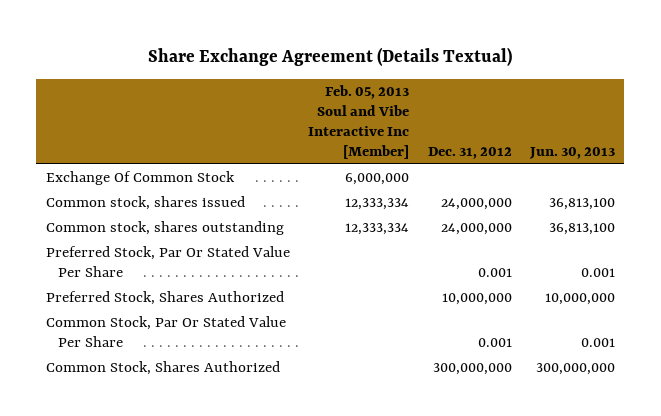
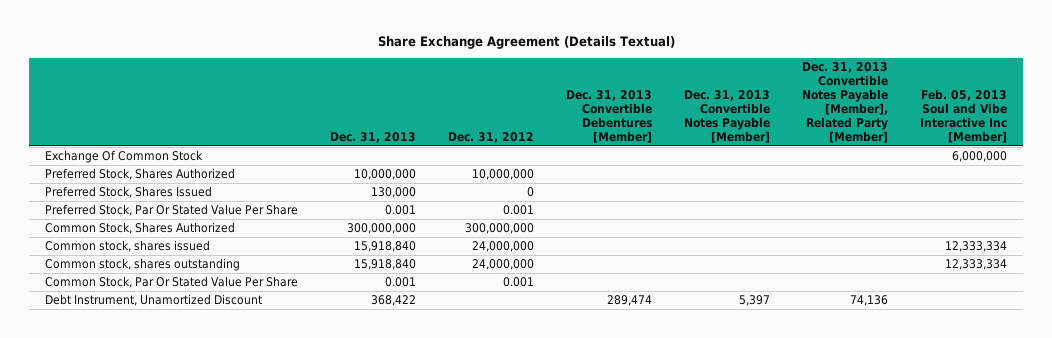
[528,147,615,160] Jun. 30, 2013 -> none
none -> [329,132,416,144] Dec. 31, 2013
none -> [565,89,652,144] Dec. 31, 2013 Convertible Debentures [Member]
none -> [683,89,770,144] Dec. 31, 2013 Convertible Notes Payable [Member]
none -> [801,61,888,144] Dec. 31, 2013 Convertible Notes Payable [Member], Related Party [Member]
[45,291,284,306] Preferred Stock, Shares Authorized -> [44,167,235,180] Preferred Stock, Shares Authorized
none -> [44,185,212,198] Preferred Stock, Shares Issued
[45,246,290,278] Preferred Stock, Par Or Stated Value Per Share -> [44,203,298,216] Preferred Stock, Par Or Stated Value Per Share
[45,361,280,376] Common Stock, Shares Authorized -> [44,221,235,234] Common Stock, Shares Authorized
none -> [44,293,262,306] Debt Instrument, Unamortized Discount

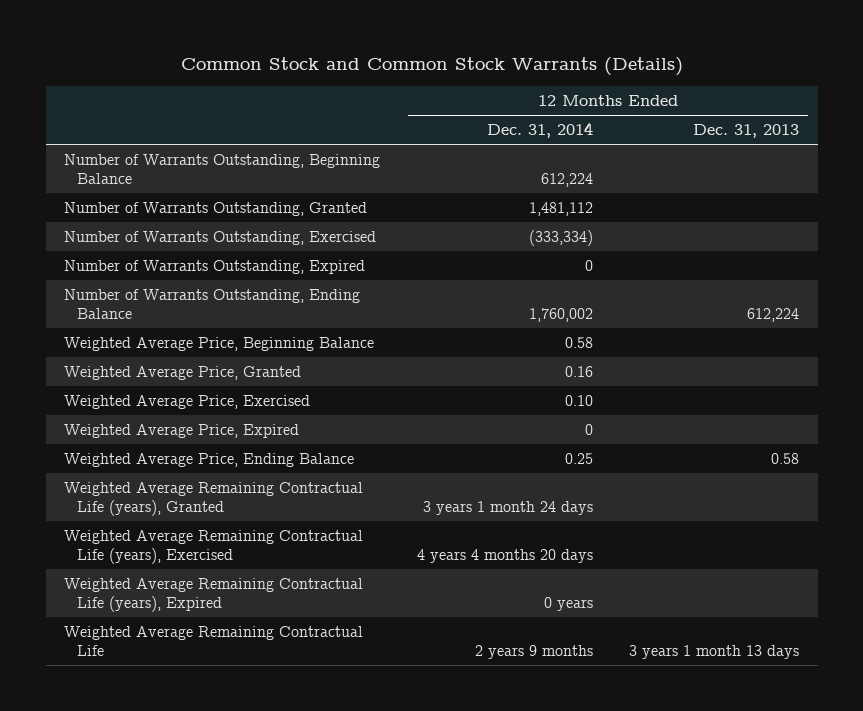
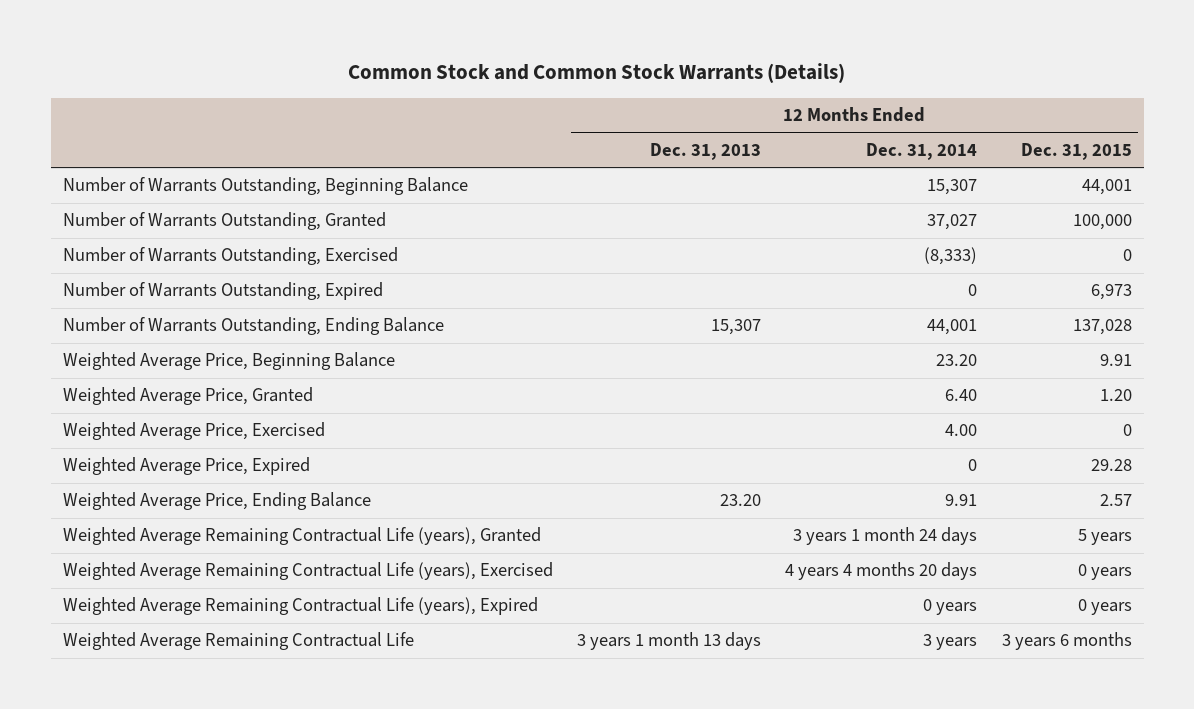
none -> [1020,142,1132,160] Dec. 31, 2015
[540,173,593,188] 612,224 -> [927,179,978,196] 15,307
[528,201,593,216] 1,481,112 -> [927,214,978,231] 37,027
[528,229,593,246] (333,334) -> [924,247,978,266] (8,333)
[528,308,593,323] 1,760,002 -> [927,319,978,336] 44,001
[747,308,800,323] 612,224 -> [711,319,762,336] 15,307
[564,336,593,348] 0.58 -> [936,354,978,367] 23.20
[564,365,593,377] 0.16 -> [945,389,978,402] 6.40
[564,394,593,406] 0.10 -> [945,424,978,437] 4.00
[564,452,593,464] 0.25 -> [945,494,978,507] 9.91
[771,452,800,464] 0.58 -> [720,494,762,507] 23.20
[474,645,593,660] 2 years 9 months -> [923,634,978,651] 3 years

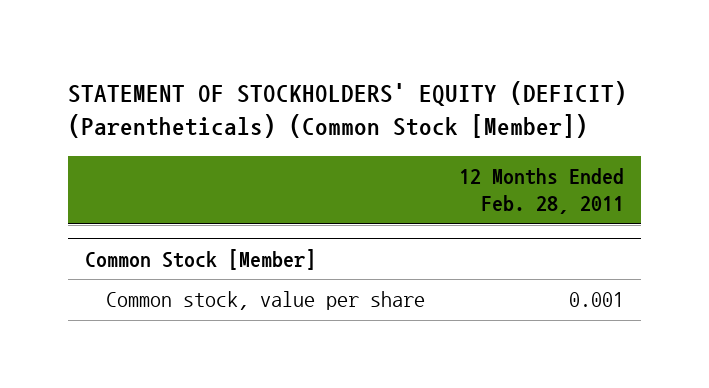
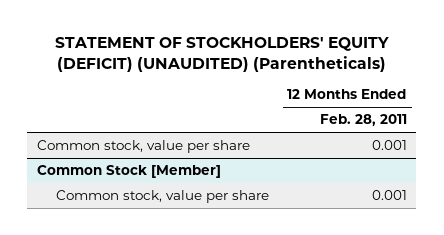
[67,81,627,139] STATEMENT OF STOCKHOLDERS' EQUITY (DEFICIT) (Parentheticals) (Common Stock [Member]) -> [54,36,389,72] STATEMENT OF STOCKHOLDERS' EQUITY (DEFICIT) (UNAUDITED) (Parentheticals)
none -> [36,140,250,154] Common stock, value per share

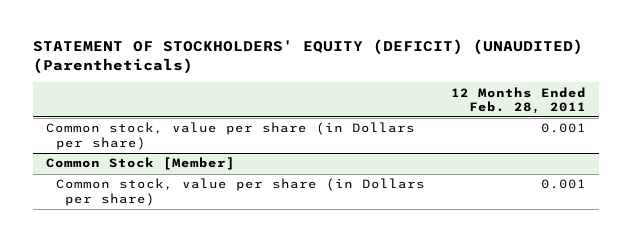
[36,140,250,154] Common stock, value per share -> [46,122,416,150] Common stock, value per share (in Dollars per share)
[55,190,269,204] Common stock, value per share -> [55,178,425,206] Common stock, value per share (in Dollars per share)

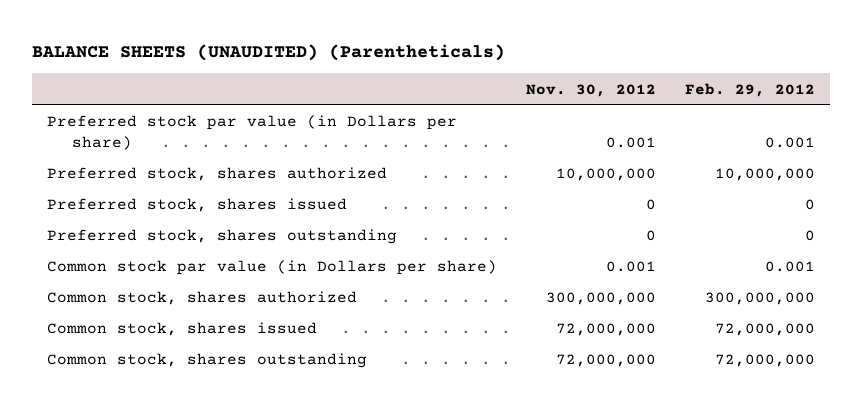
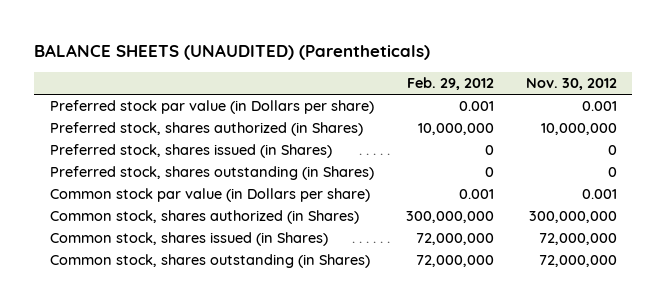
[46,167,387,182] Preferred stock, shares authorized -> [50,122,364,137] Preferred stock, shares authorized (in Shares)
[46,198,347,213] Preferred stock, shares issued -> [50,144,333,159] Preferred stock, shares issued (in Shares)
[46,229,397,245] Preferred stock, shares outstanding -> [50,166,375,181] Preferred stock, shares outstanding (in Shares)
[46,291,357,306] Common stock, shares authorized -> [50,210,360,225] Common stock, shares authorized (in Shares)
[46,322,317,337] Common stock, shares issued -> [50,232,329,247] Common stock, shares issued (in Shares)
[46,353,367,369] Common stock, shares outstanding -> [50,254,371,269] Common stock, shares outstanding (in Shares)

